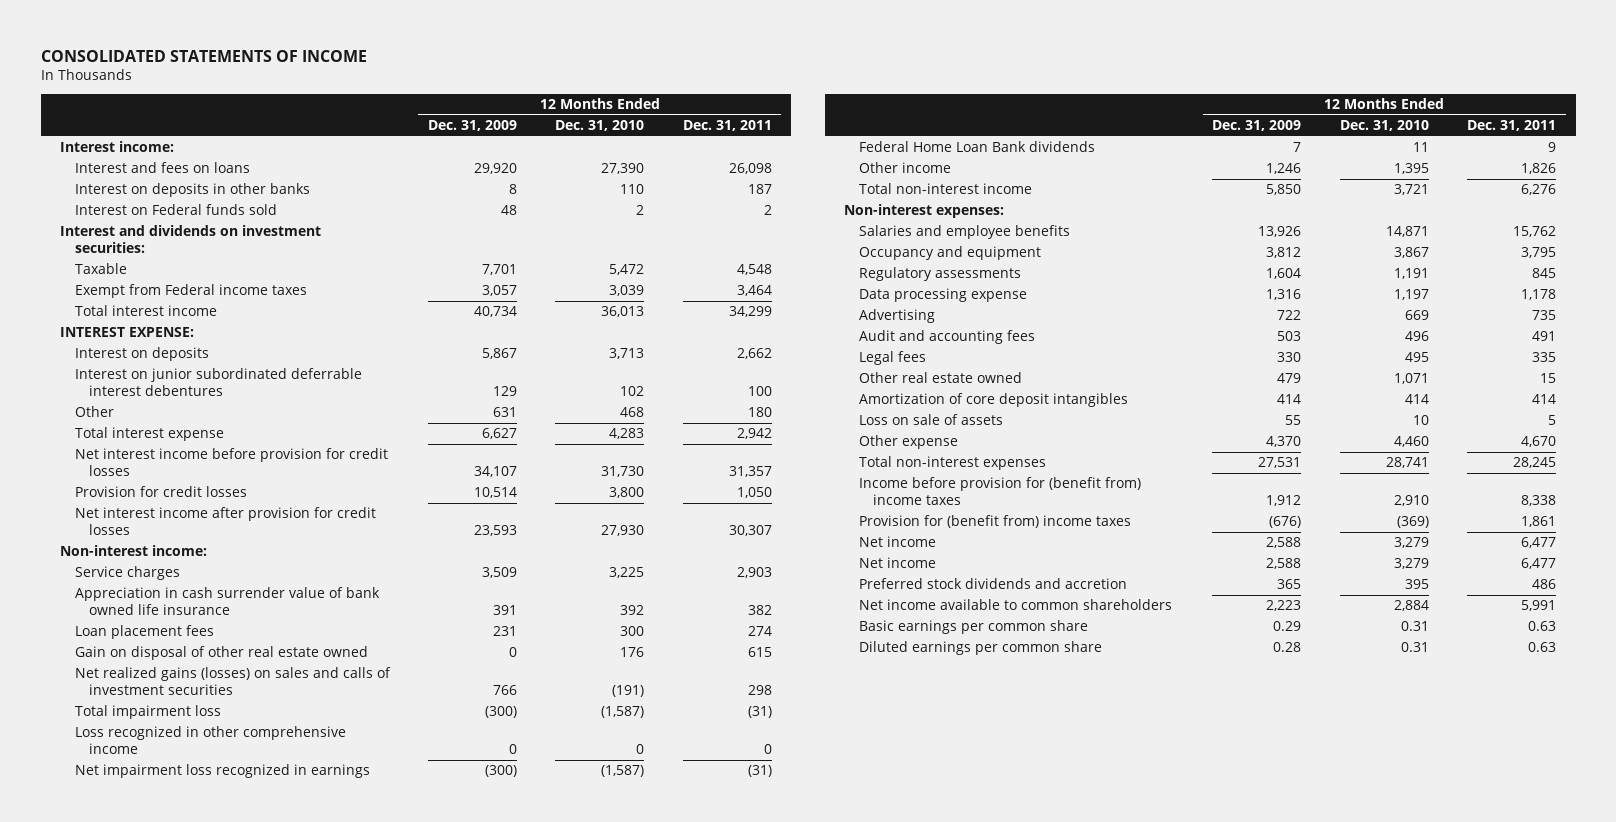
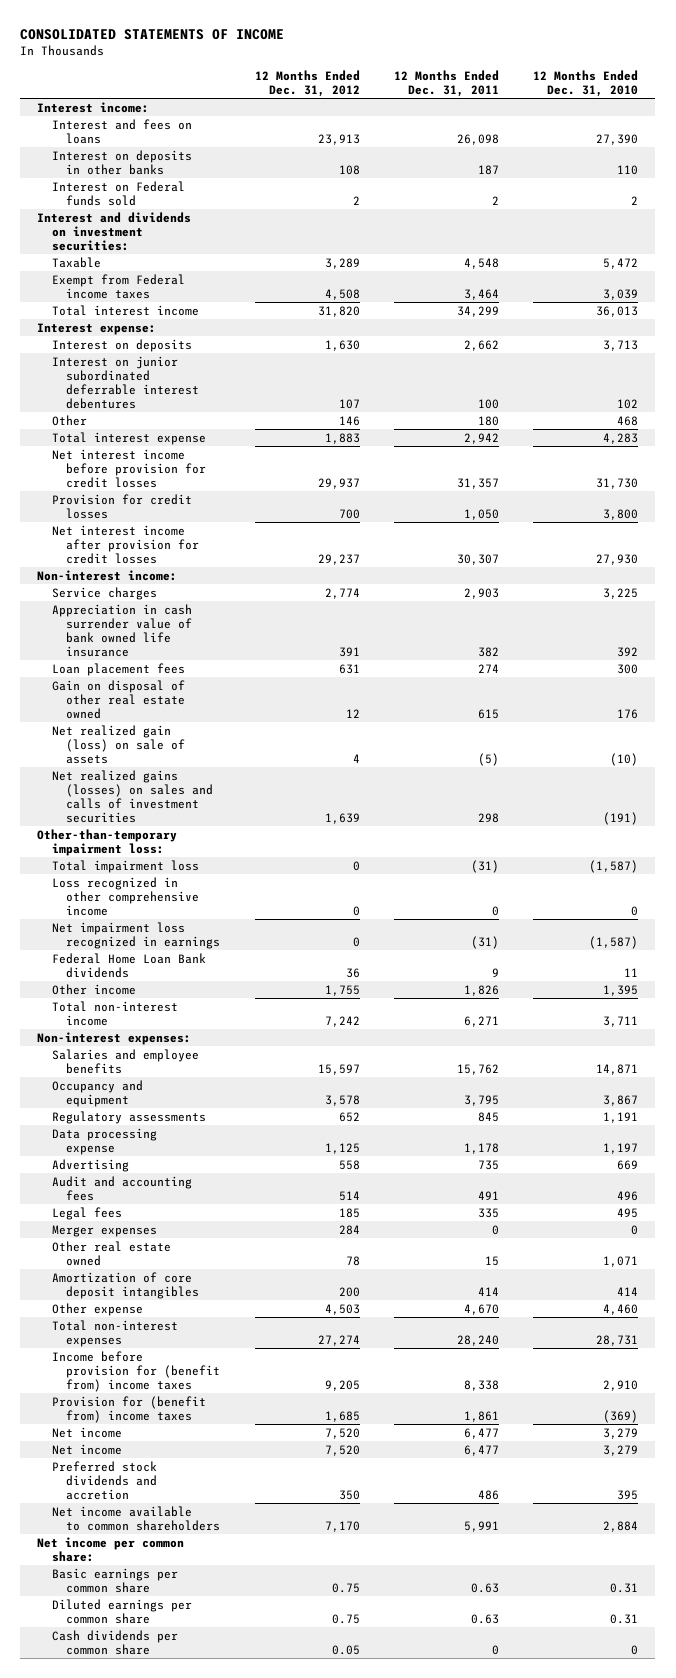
[427,120,517,132] Dec. 31, 2009 -> none
none -> [254,69,360,97] 12 Months Ended Dec. 31, 2012
[59,327,194,338] INTEREST EXPENSE: -> [37,322,157,335] Interest expense:
none -> [51,724,186,764] Net realized gain (loss) on sale of assets
none -> [37,828,178,856] Other-than-temporary impairment loss:
[1393,184,1429,196] 3,721 -> [603,1015,639,1027] 3,711
[1521,184,1557,196] 6,276 -> [463,1015,499,1027] 6,271
none -> [51,1224,157,1237] Merger expenses
[858,414,1003,426] Loss on sale of assets -> none
[1385,457,1429,469] 28,741 -> [596,1334,639,1346] 28,731
[1513,457,1557,469] 28,245 -> [456,1334,499,1346] 28,240
none -> [37,1536,185,1562] Net income per common share:
none -> [51,1629,178,1655] Cash dividends per common share

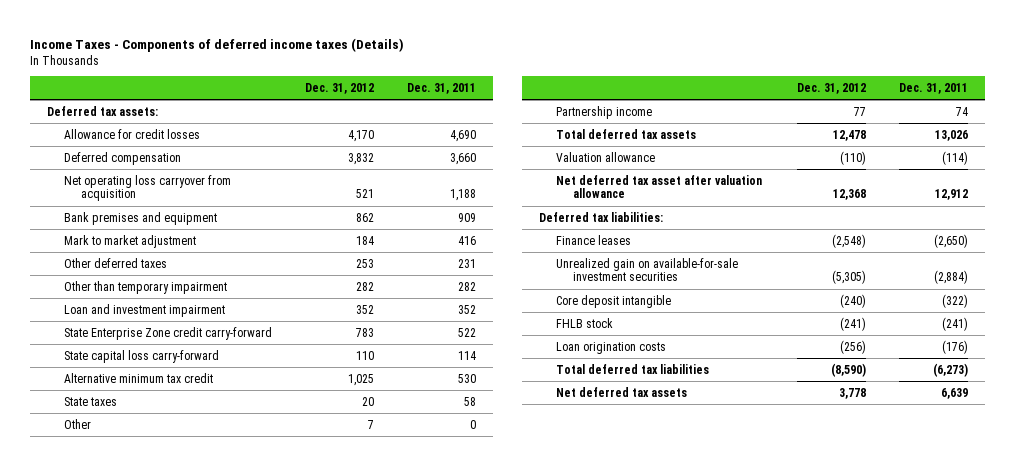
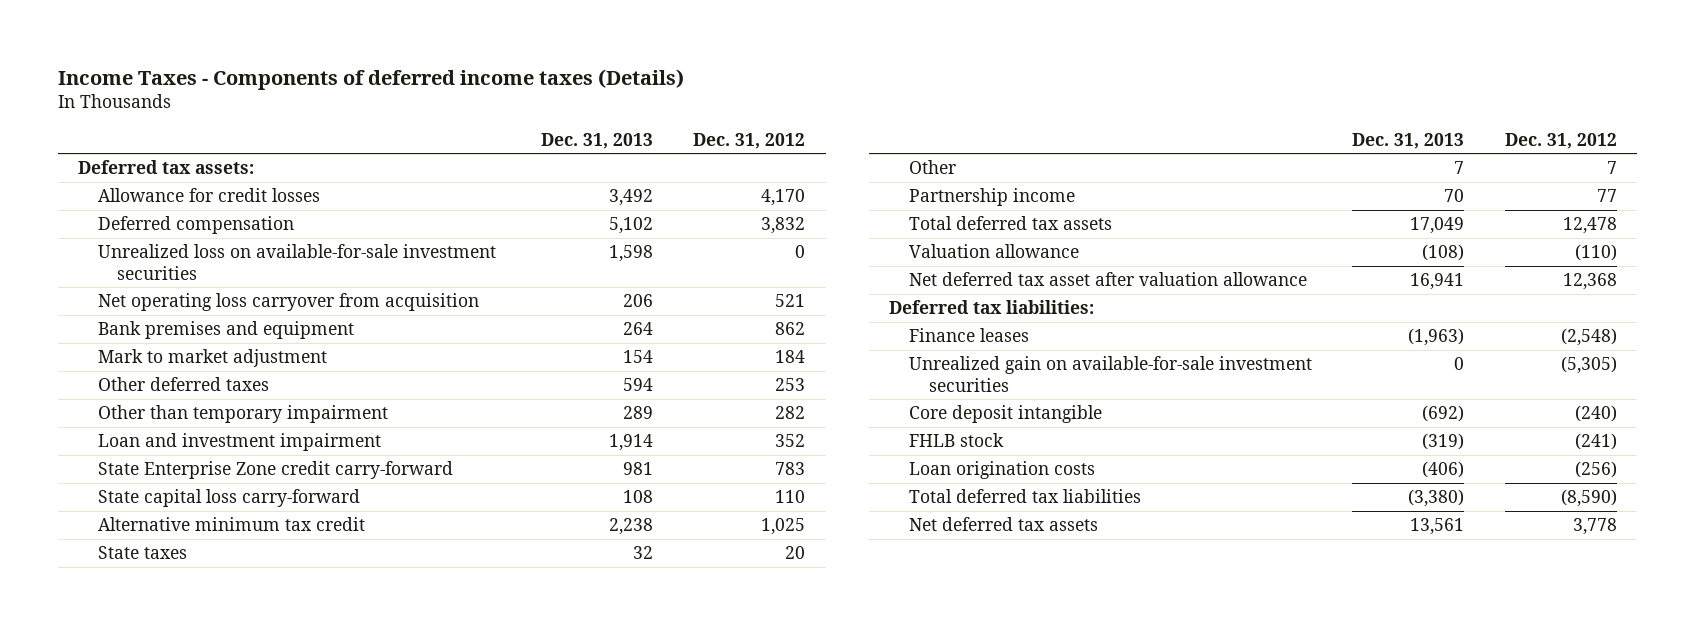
[407,82,477,94] Dec. 31, 2011 -> none
none -> [540,132,653,149] Dec. 31, 2013
none -> [97,244,496,280] Unrealized loss on available-for-sale investment securities

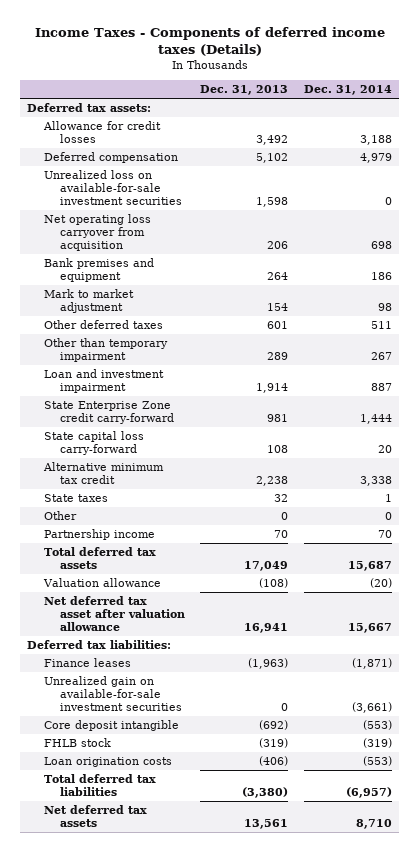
[693,132,806,149] Dec. 31, 2012 -> none
none -> [303,85,392,96] Dec. 31, 2014
[622,378,653,392] 594 -> [267,321,289,330] 601
[1454,161,1465,175] 7 -> [281,512,289,521] 0

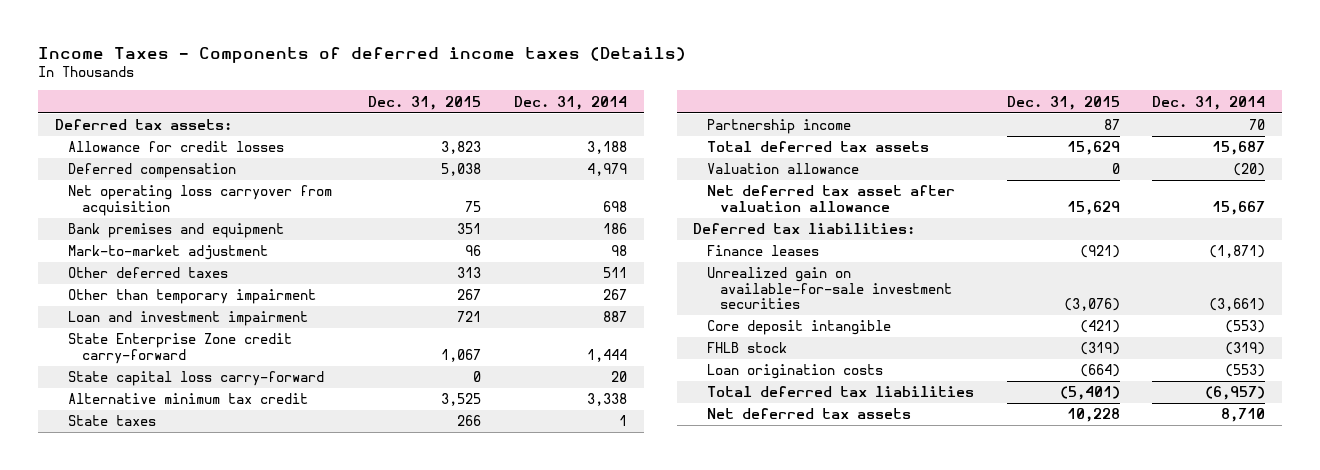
[200,85,289,96] Dec. 31, 2013 -> none
none -> [368,95,482,110] Dec. 31, 2015
[43,170,183,206] Unrealized loss on available-for-sale investment securities -> none
[43,289,134,314] Mark to market adjustment -> [68,245,269,261] Mark-to-market adjustment
[43,511,77,521] Other -> none

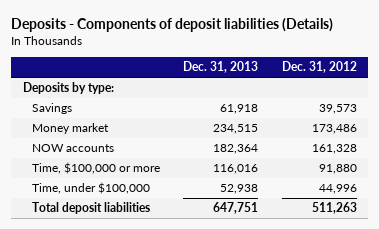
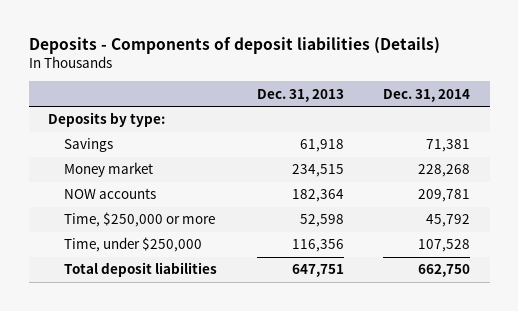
[281,61,357,74] Dec. 31, 2012 -> none
none -> [382,88,470,102] Dec. 31, 2014
[32,162,161,175] Time, $100,000 or more -> [64,212,216,228] Time, $250,000 or more
[213,164,259,175] 116,016 -> [299,214,344,228] 52,598
[32,182,151,195] Time, under $100,000 -> [64,237,203,253] Time, under $250,000
[220,184,259,195] 52,938 -> [291,239,344,253] 116,356

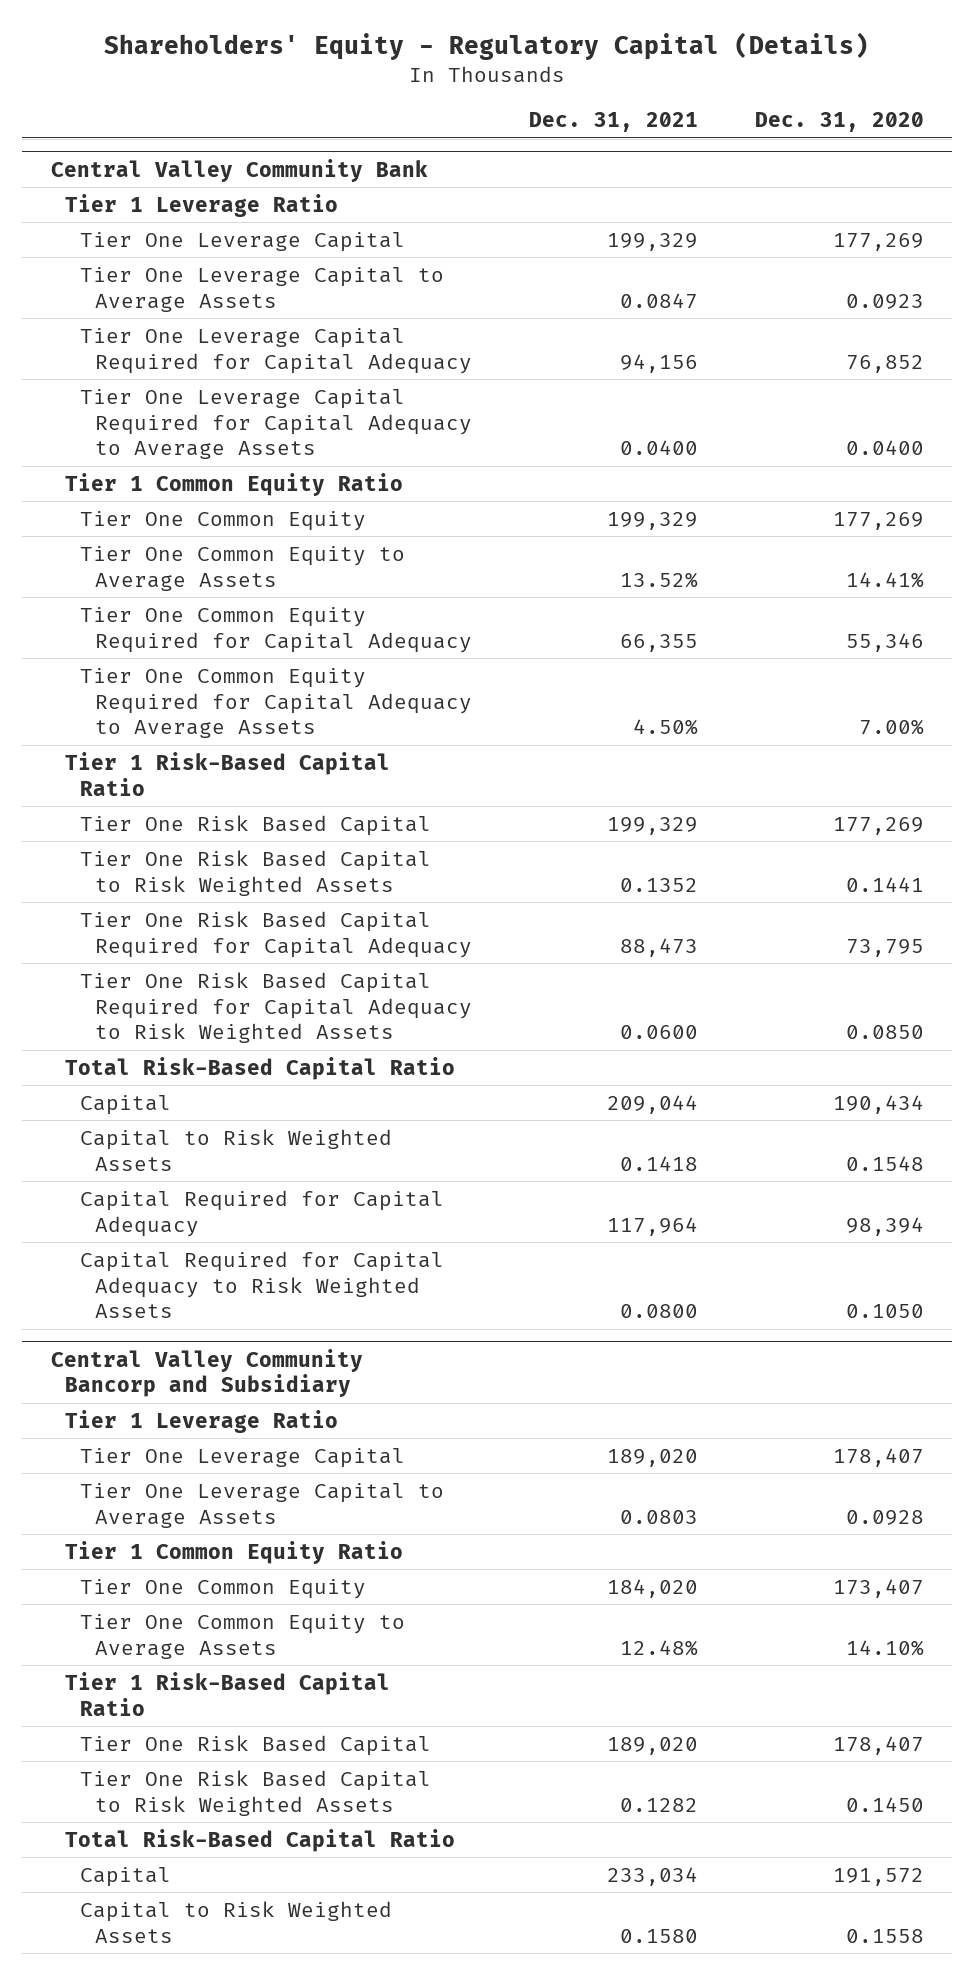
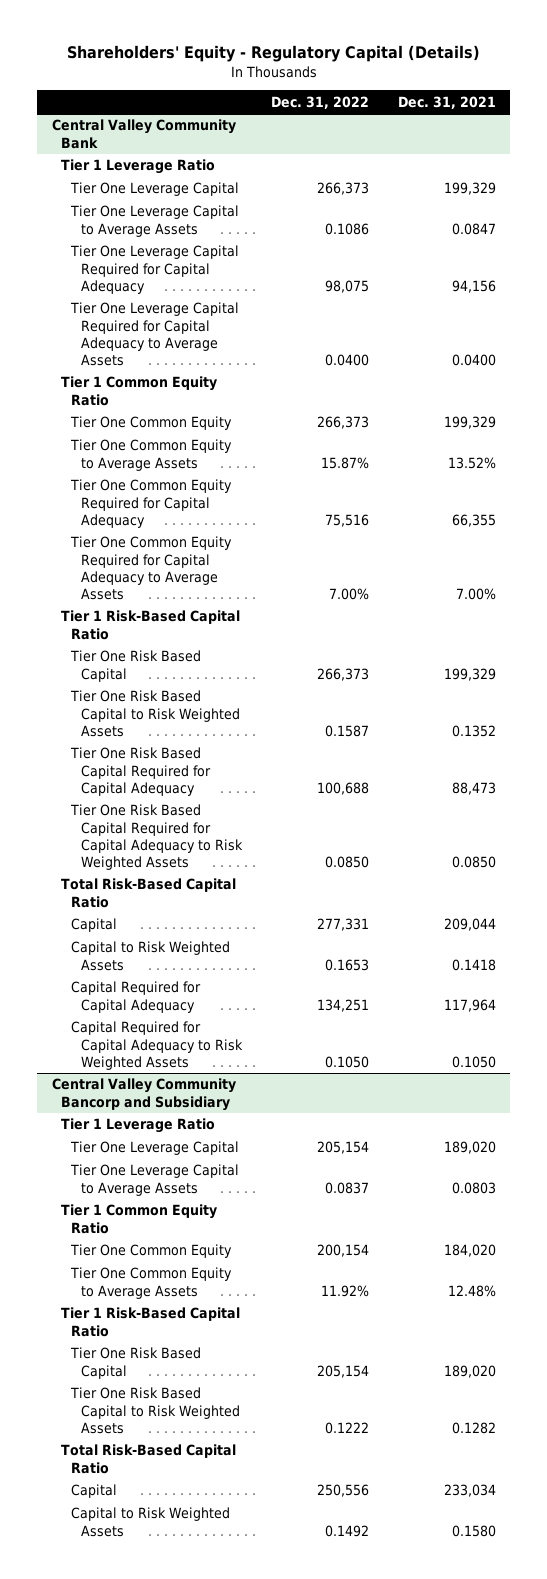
[754,112,924,133] Dec. 31, 2020 -> none
none -> [270,95,369,109] Dec. 31, 2022
[632,719,698,736] 4.50% -> [455,587,496,600] 7.00%
[619,1025,698,1040] 0.0600 -> [451,855,496,868] 0.0850
[619,1304,698,1319] 0.0800 -> [451,1055,496,1068] 0.1050

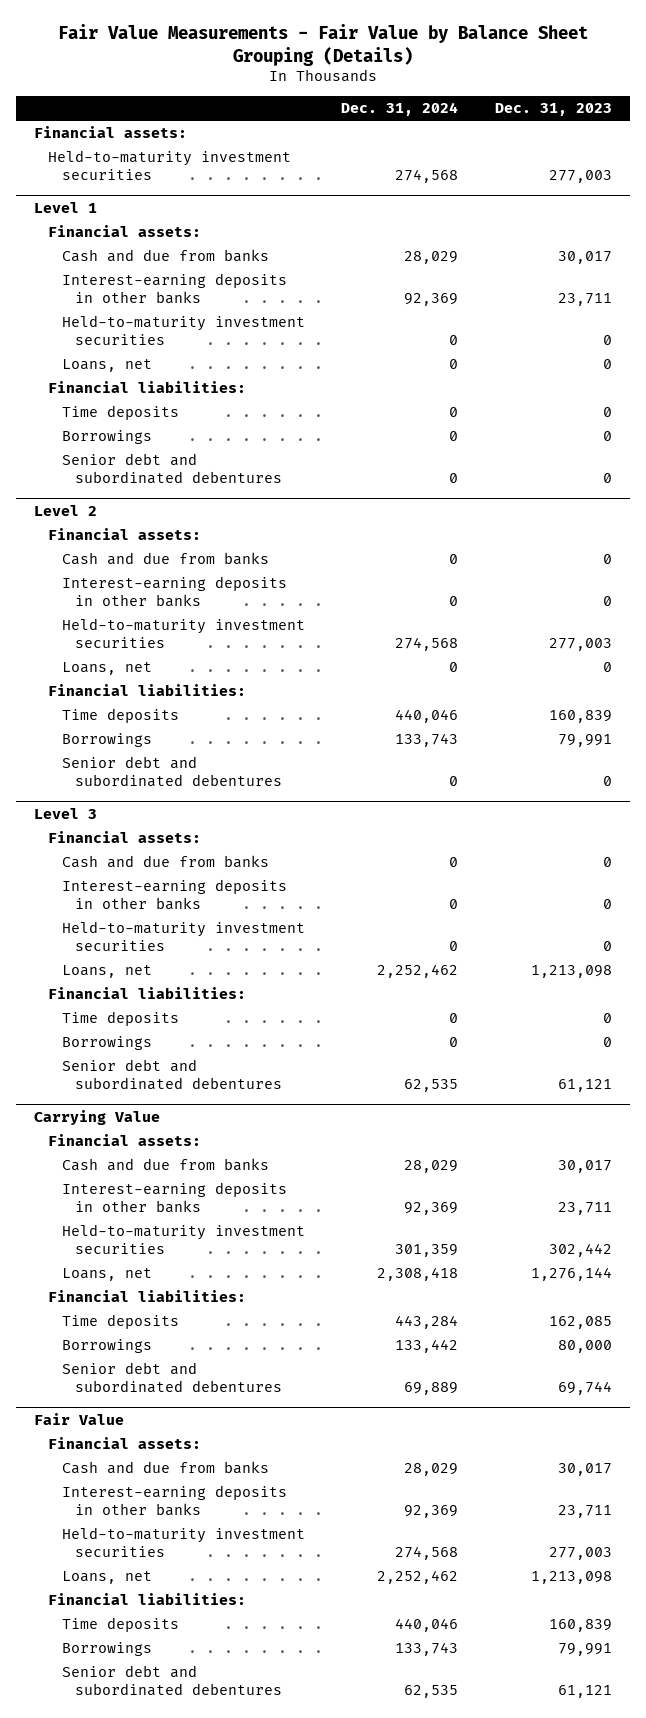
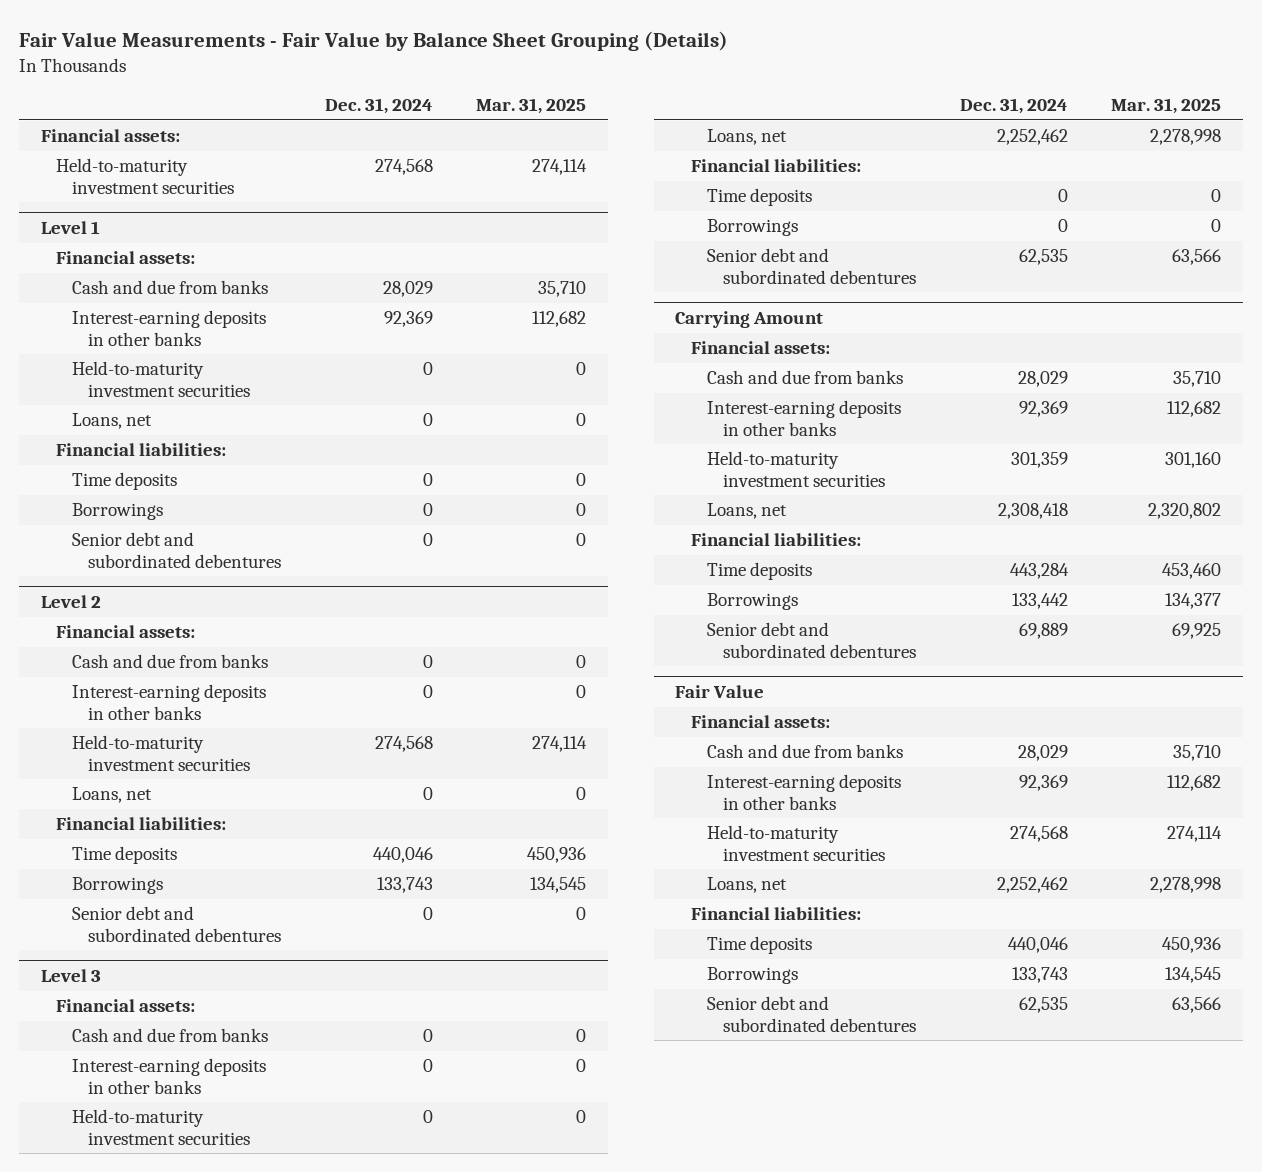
[494,103,612,117] Dec. 31, 2023 -> none
none -> [476,98,587,115] Mar. 31, 2025
[34,1109,161,1125] Carrying Value -> [675,310,824,328] Carrying Amount

